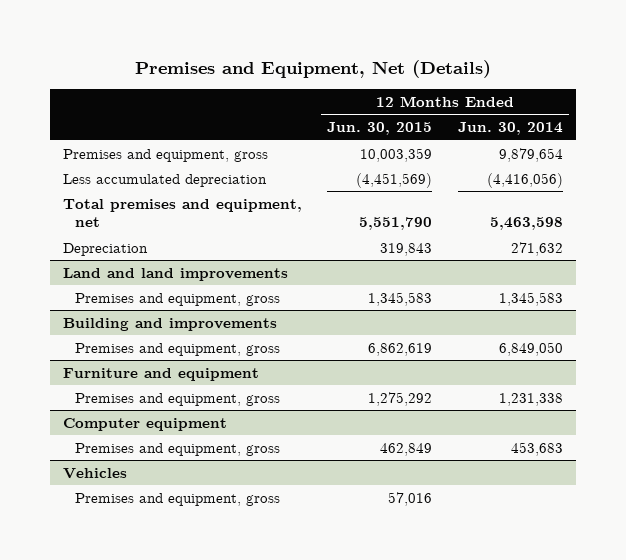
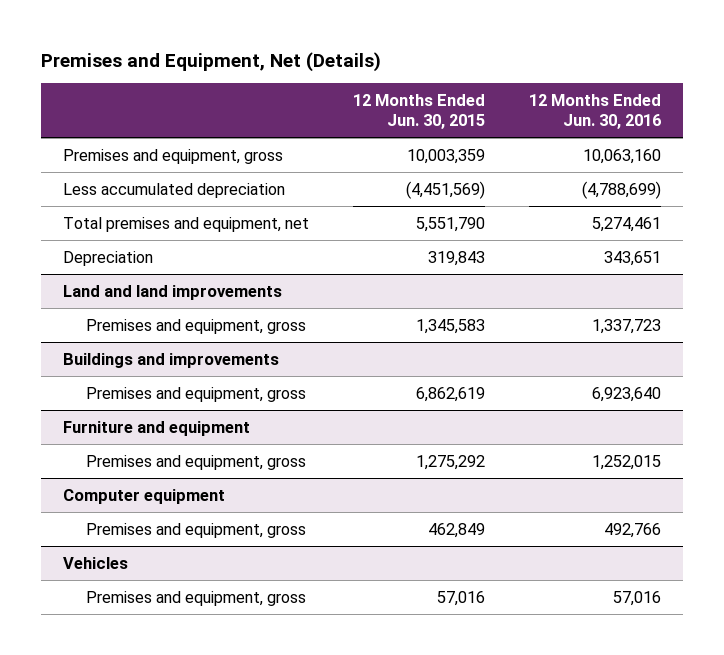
[458,122,564,136] Jun. 30, 2014 -> none
none -> [529,93,662,130] 12 Months Ended Jun. 30, 2016
[62,317,277,331] Building and improvements -> [63,352,280,368] Buildings and improvements

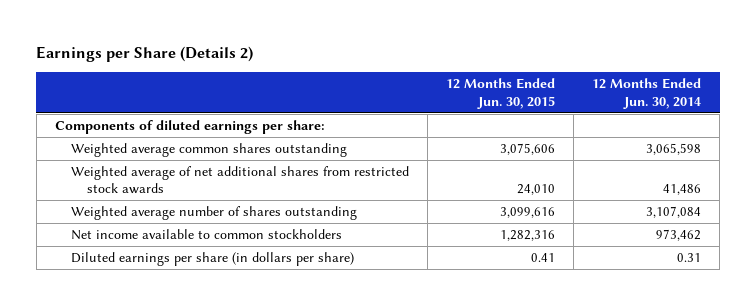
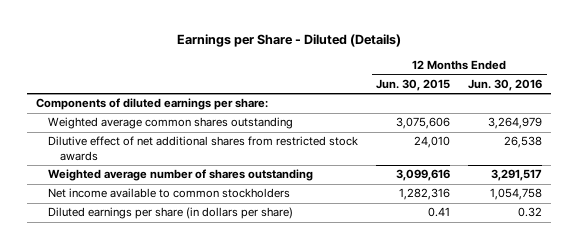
[36,46,254,63] Earnings per Share (Details 2) -> [177,34,402,48] Earnings per Share - Diluted (Details)
[592,78,702,109] 12 Months Ended Jun. 30, 2014 -> none
none -> [468,79,543,92] Jun. 30, 2016
[70,166,409,195] Weighted average of net additional shares from restricted stock awards -> [47,136,358,161] Dilutive effect of net additional shares from restricted stock awards

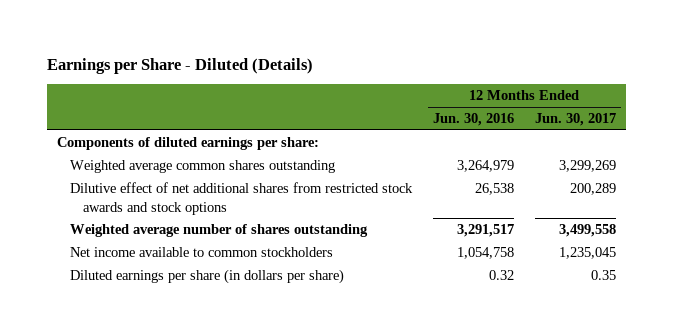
[376,79,451,92] Jun. 30, 2015 -> none
none -> [534,113,616,127] Jun. 30, 2017
[47,136,358,161] Dilutive effect of net additional shares from restricted stock awards -> [70,182,414,215] Dilutive effect of net additional shares from restricted stock awards and stock options

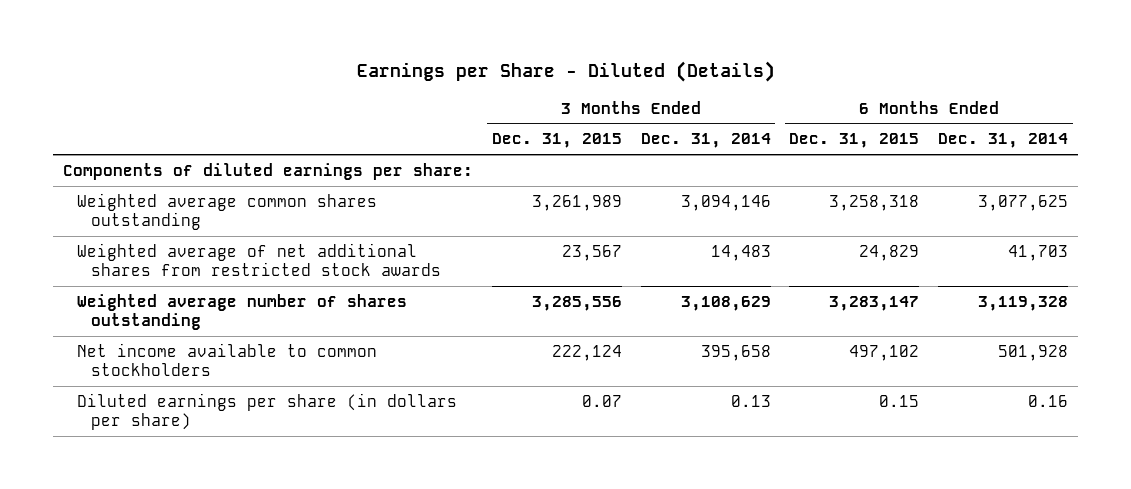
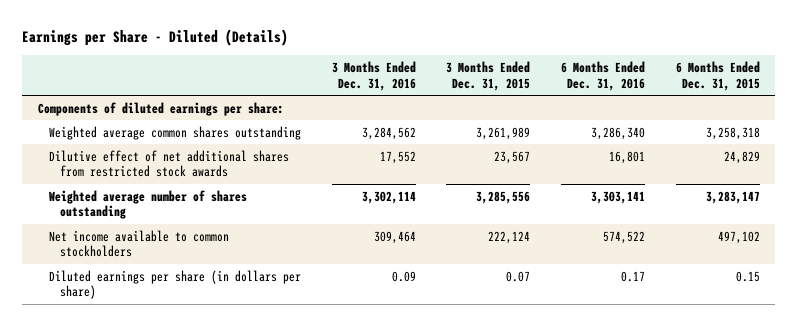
[640,133,771,149] Dec. 31, 2014 -> none
[938,133,1069,149] Dec. 31, 2014 -> none
none -> [331,61,416,91] 3 Months Ended Dec. 31, 2016
none -> [560,61,645,91] 6 Months Ended Dec. 31, 2016
[76,242,441,276] Weighted average of net additional shares from restricted stock awards -> [48,149,289,178] Dilutive effect of net additional shares from restricted stock awards

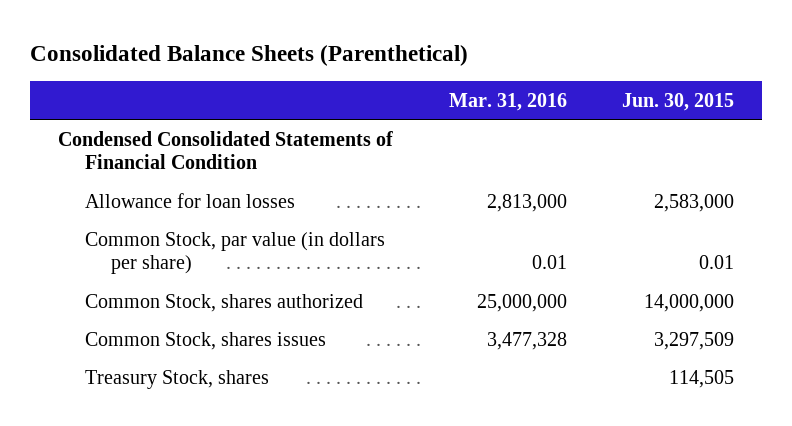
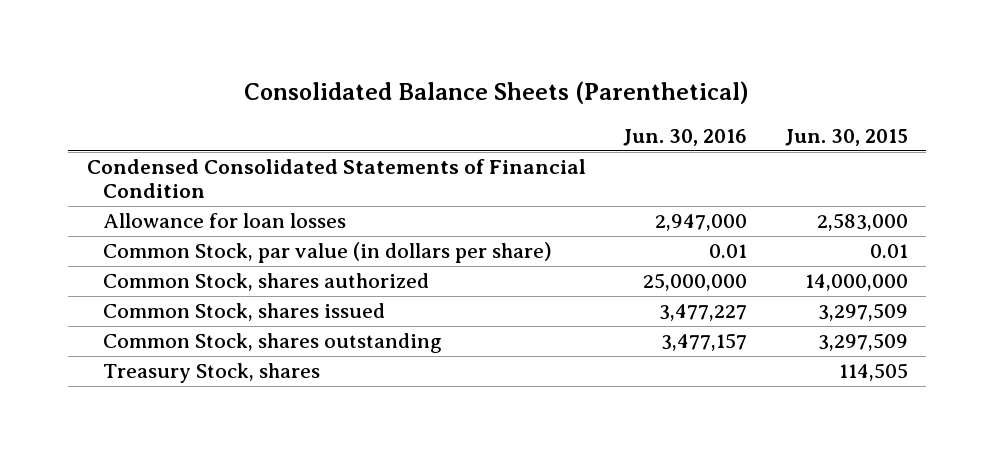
[448,92,567,111] Mar. 31, 2016 -> none
none -> [623,129,748,147] Jun. 30, 2016
[84,331,326,350] Common Stock, shares issues -> [102,303,385,322] Common Stock, shares issued
none -> [102,333,442,354] Common Stock, shares outstanding

